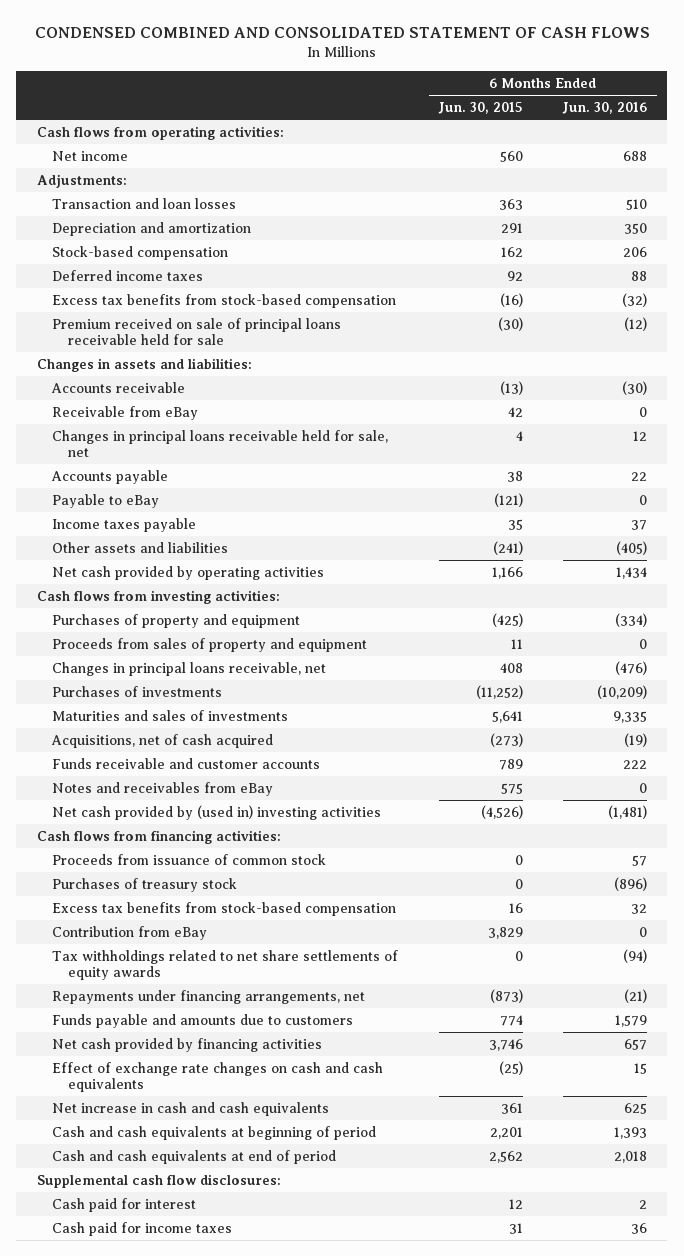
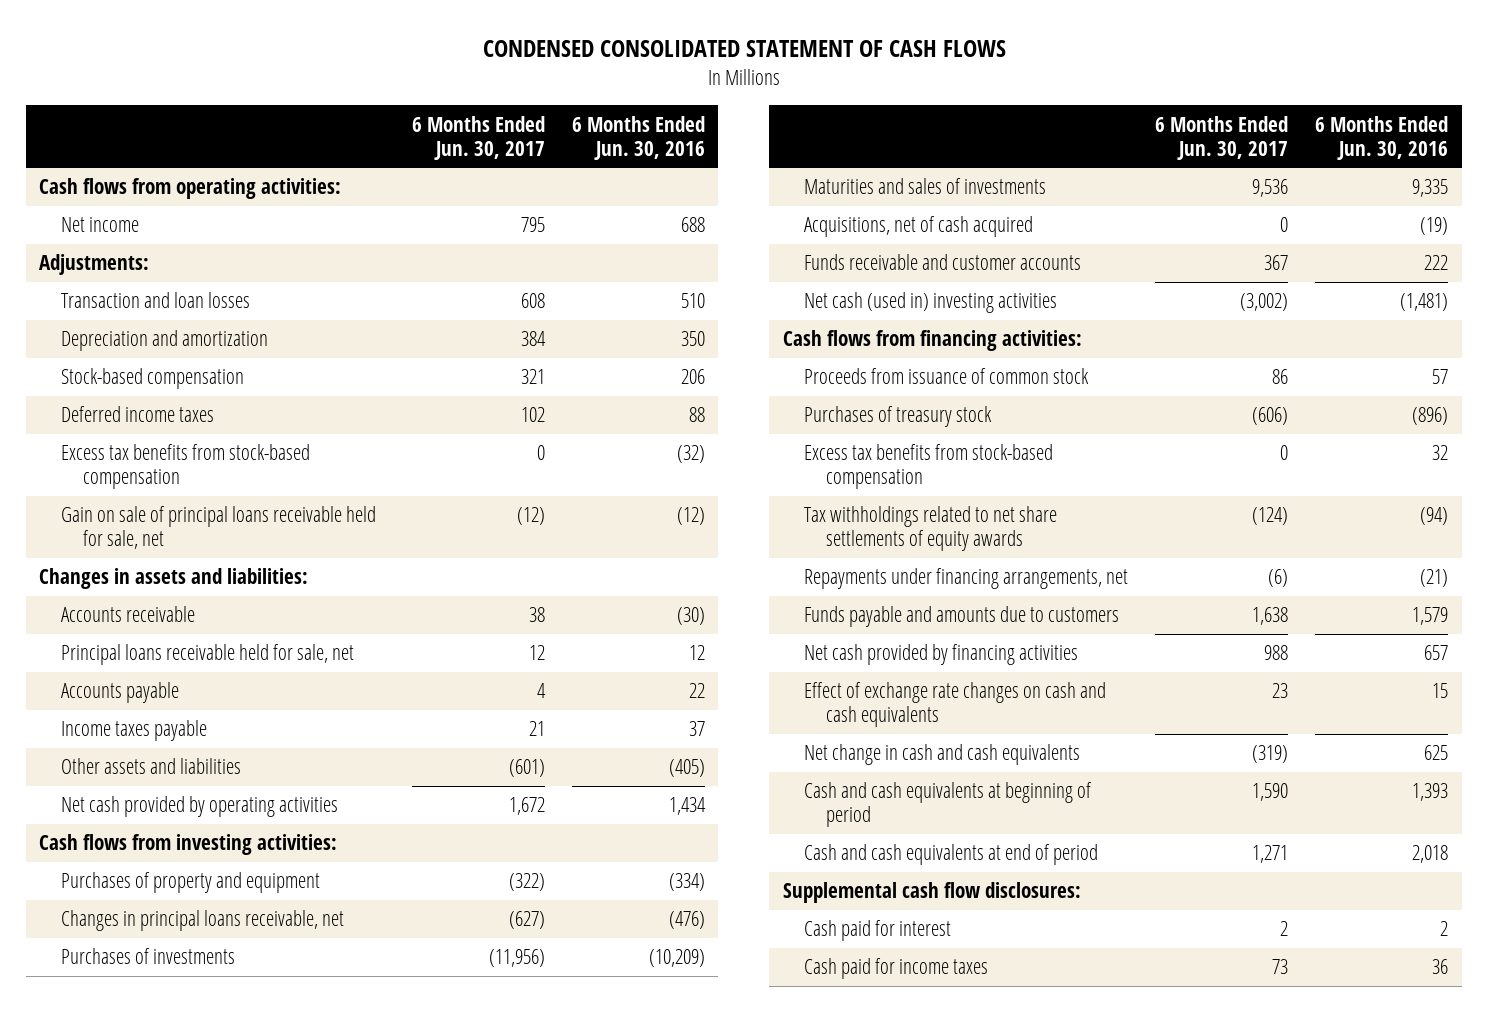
[34,27,650,39] CONDENSED COMBINED AND CONSOLIDATED STATEMENT OF CASH FLOWS -> [482,40,1006,58] CONDENSED CONSOLIDATED STATEMENT OF CASH FLOWS
[437,101,523,114] Jun. 30, 2015 -> none
none -> [411,115,545,160] 6 Months Ended Jun. 30, 2017
[52,317,342,346] Premium received on sale of principal loans receivable held for sale -> [60,506,376,550] Gain on sale of principal loans receivable held for sale, net
[52,405,199,420] Receivable from eBay -> none
[52,429,389,458] Changes in principal loans receivable held for sale, net -> [60,644,354,666] Principal loans receivable held for sale, net
[52,493,160,508] Payable to eBay -> none
[52,637,368,652] Proceeds from sales of property and equipment -> none
[52,781,274,796] Notes and receivables from eBay -> none
[52,804,382,820] Net cash provided by (used in) investing activities -> [804,292,1058,314] Net cash (used in) investing activities
[52,925,208,940] Contribution from eBay -> none
[52,1101,330,1116] Net increase in cash and cash equivalents -> [804,744,1081,766] Net change in cash and cash equivalents

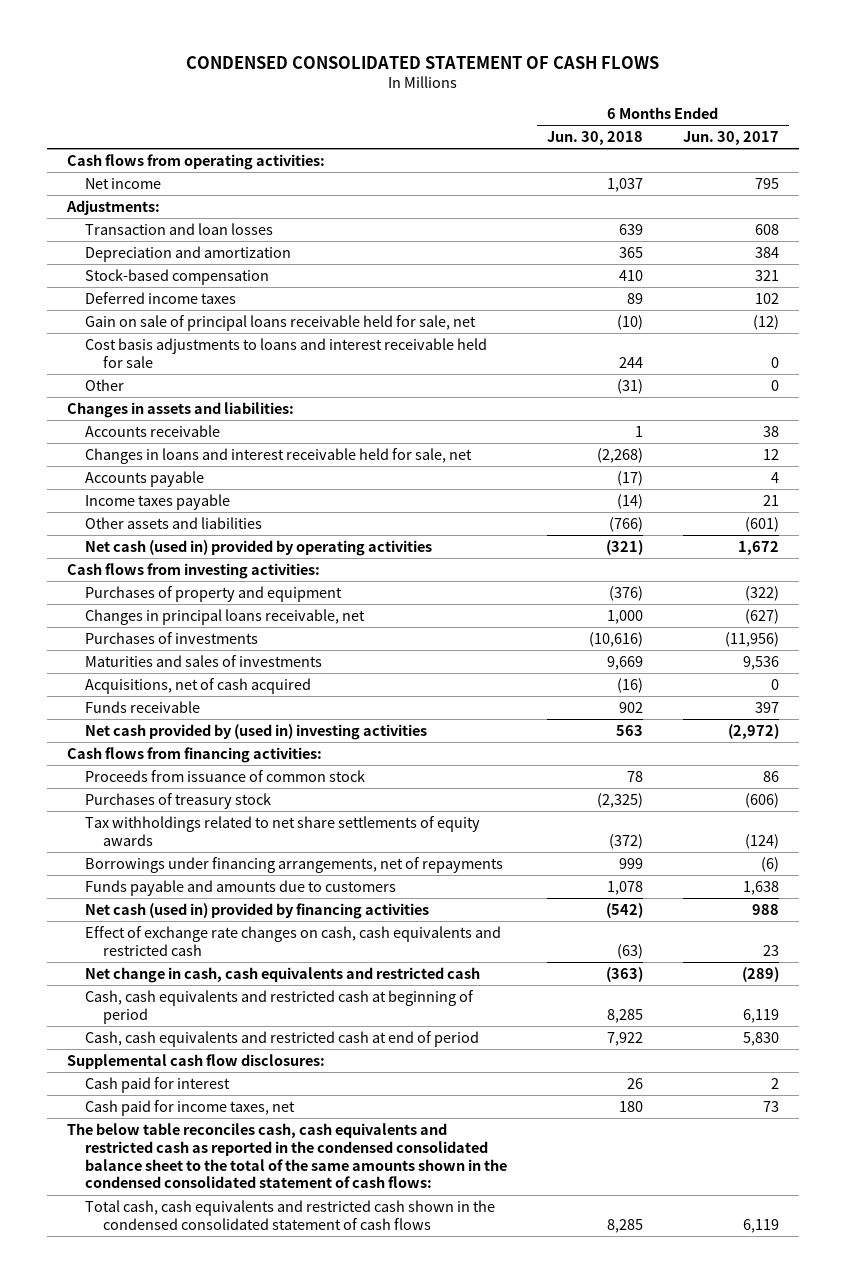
[571,115,705,160] 6 Months Ended Jun. 30, 2016 -> none
none -> [546,131,643,146] Jun. 30, 2018
[60,444,310,490] Excess tax benefits from stock-based compensation -> none
none -> [84,337,487,368] Cost basis adjustments to loans and interest receivable held for sale
none -> [84,378,124,391] Other
[60,644,354,666] Principal loans receivable held for sale, net -> [84,447,472,464] Changes in loans and interest receivable held for sale, net
[60,796,338,818] Net cash provided by operating activities -> [84,539,432,556] Net cash (used in) provided by operating activities
[804,254,1082,271] Funds receivable and customer accounts -> none
none -> [84,700,200,713] Funds receivable
[804,292,1058,314] Net cash (used in) investing activities -> [84,723,427,740] Net cash provided by (used in) investing activities
[1240,293,1289,312] (3,002) -> [728,723,780,739] (2,972)
[804,444,1054,490] Excess tax benefits from stock-based compensation -> none
[804,568,1129,590] Repayments under financing arrangements, net -> [84,856,503,873] Borrowings under financing arrangements, net of repayments
[804,644,1079,666] Net cash provided by financing activities -> [84,902,429,919] Net cash (used in) provided by financing activities
[804,682,1107,728] Effect of exchange rate changes on cash and cash equivalents -> [84,925,501,956] Effect of exchange rate changes on cash, cash equivalents and restricted cash
[804,744,1081,766] Net change in cash and cash equivalents -> [84,966,480,983] Net change in cash, cash equivalents and restricted cash
[1252,745,1289,764] (319) -> [742,966,780,982] (289)
[804,782,1093,828] Cash and cash equivalents at beginning of period -> [84,989,474,1024] Cash, cash equivalents and restricted cash at beginning of period
[1252,783,1289,802] 1,590 -> [743,1008,780,1023] 6,119
[804,844,1099,866] Cash and cash equivalents at end of period -> [84,1030,479,1047] Cash, cash equivalents and restricted cash at end of period
[1252,845,1289,864] 1,271 -> [743,1031,780,1046] 5,830
[804,958,989,980] Cash paid for income taxes -> [84,1099,295,1116] Cash paid for income taxes, net
none -> [66,1122,507,1189] The below table reconciles cash, cash equivalents and restricted cash as reported in the condensed consolidated balance sheet to the total of the same amounts shown in the condensed consolidated statement of cash flows:
none -> [84,1199,495,1230] Total cash, cash equivalents and restricted cash shown in the condensed consolidated statement of cash flows

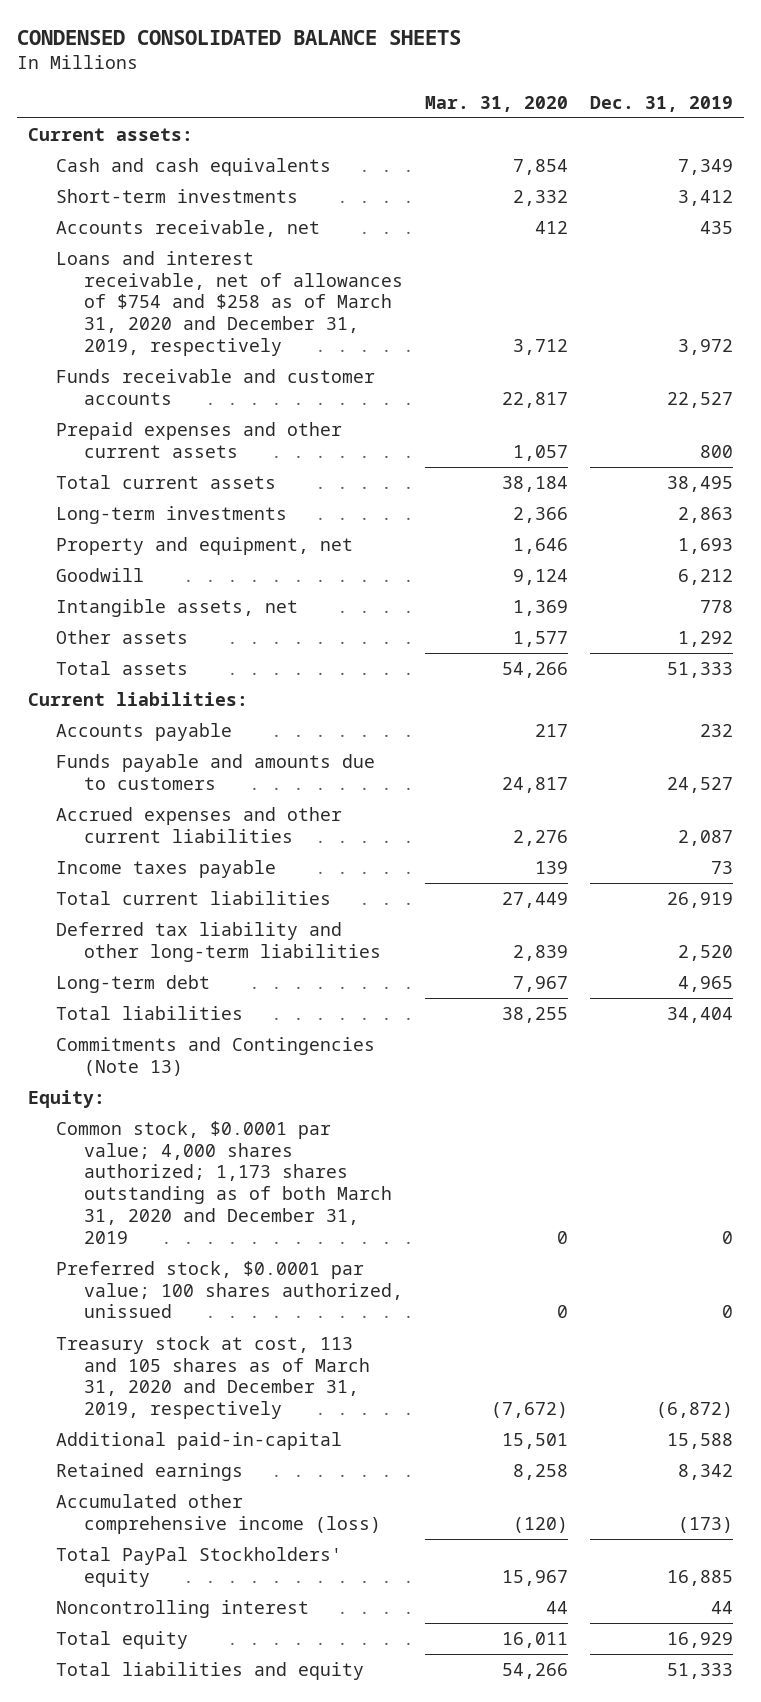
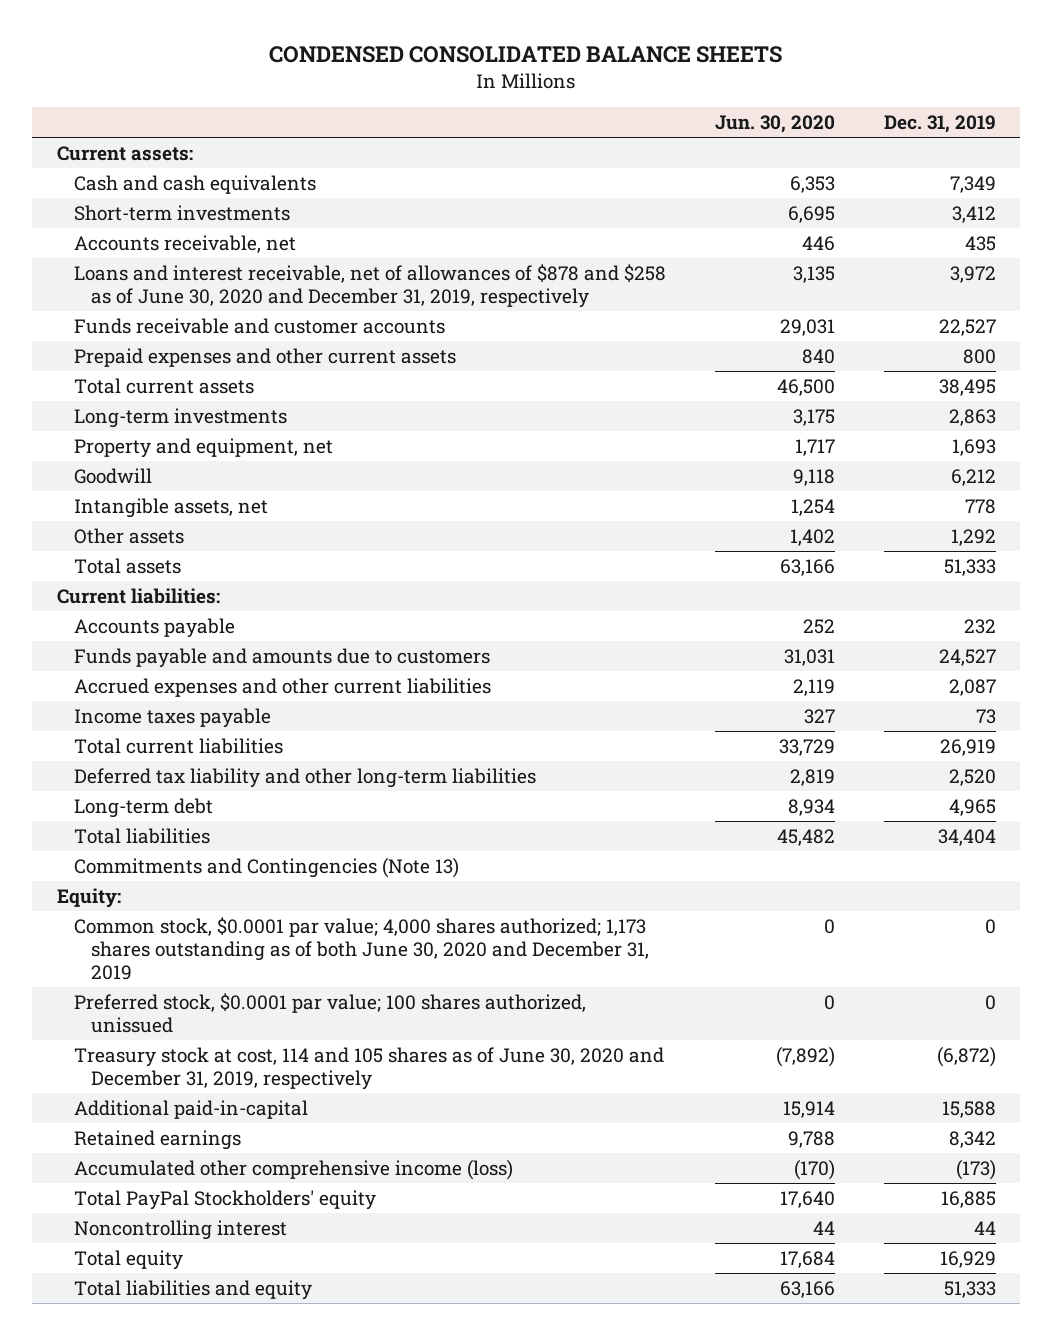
[425,95,569,112] Mar. 31, 2020 -> none
none -> [714,114,835,133] Jun. 30, 2020
[56,251,404,356] Loans and interest receivable, net of allowances of $754 and $258 as of March 31, 2020 and December 31, 2019, respectively -> [73,263,666,308] Loans and interest receivable, net of allowances of $878 and $258 as of June 30, 2020 and December 31, 2019, respectively
[56,1121,393,1244] Common stock, $0.0001 par value; 4,000 shares authorized; 1,173 shares outstanding as of both March 31, 2020 and December 31, 2019 -> [73,916,650,980] Common stock, $0.0001 par value; 4,000 shares authorized; 1,173 shares outstanding as of both June 30, 2020 and December 31, 2019
[56,1336,371,1420] Treasury stock at cost, 113 and 105 shares as of March 31, 2020 and December 31, 2019, respectively -> [73,1046,664,1090] Treasury stock at cost, 114 and 105 shares as of June 30, 2020 and December 31, 2019, respectively

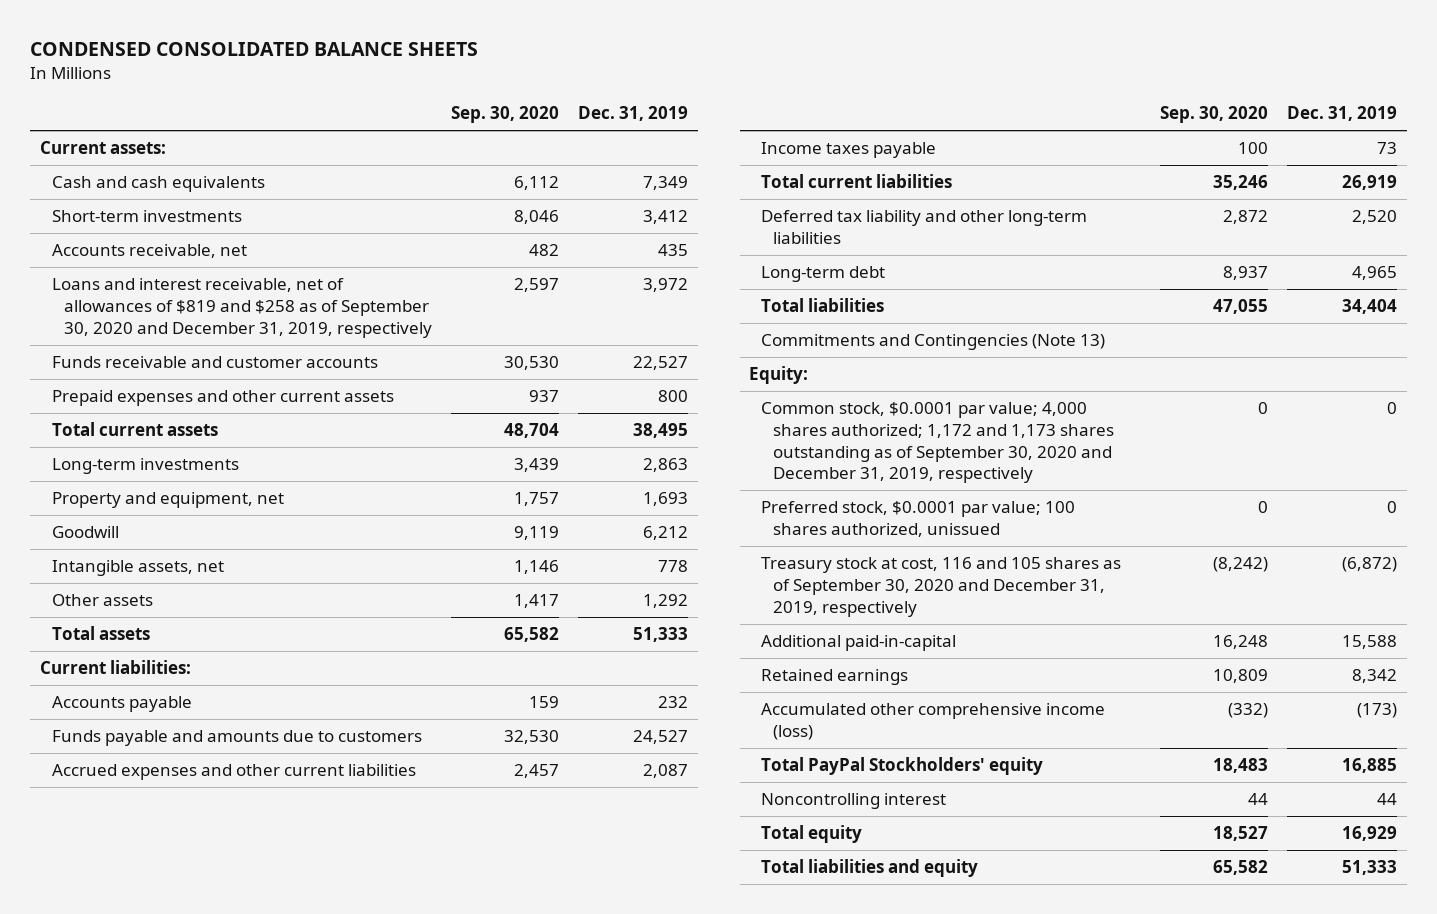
[714,114,835,133] Jun. 30, 2020 -> none
none -> [450,106,559,124] Sep. 30, 2020
[73,263,666,308] Loans and interest receivable, net of allowances of $878 and $258 as of June 30, 2020 and December 31, 2019, respectively -> [51,278,432,338] Loans and interest receivable, net of allowances of $819 and $258 as of September 30, 2020 and December 31, 2019, respectively
[73,916,650,980] Common stock, $0.0001 par value; 4,000 shares authorized; 1,173 shares outstanding as of both June 30, 2020 and December 31, 2019 -> [761,402,1114,484] Common stock, $0.0001 par value; 4,000 shares authorized; 1,172 and 1,173 shares outstanding as of September 30, 2020 and December 31, 2019, respectively
[73,1046,664,1090] Treasury stock at cost, 114 and 105 shares as of June 30, 2020 and December 31, 2019, respectively -> [761,557,1122,617] Treasury stock at cost, 116 and 105 shares as of September 30, 2020 and December 31, 2019, respectively

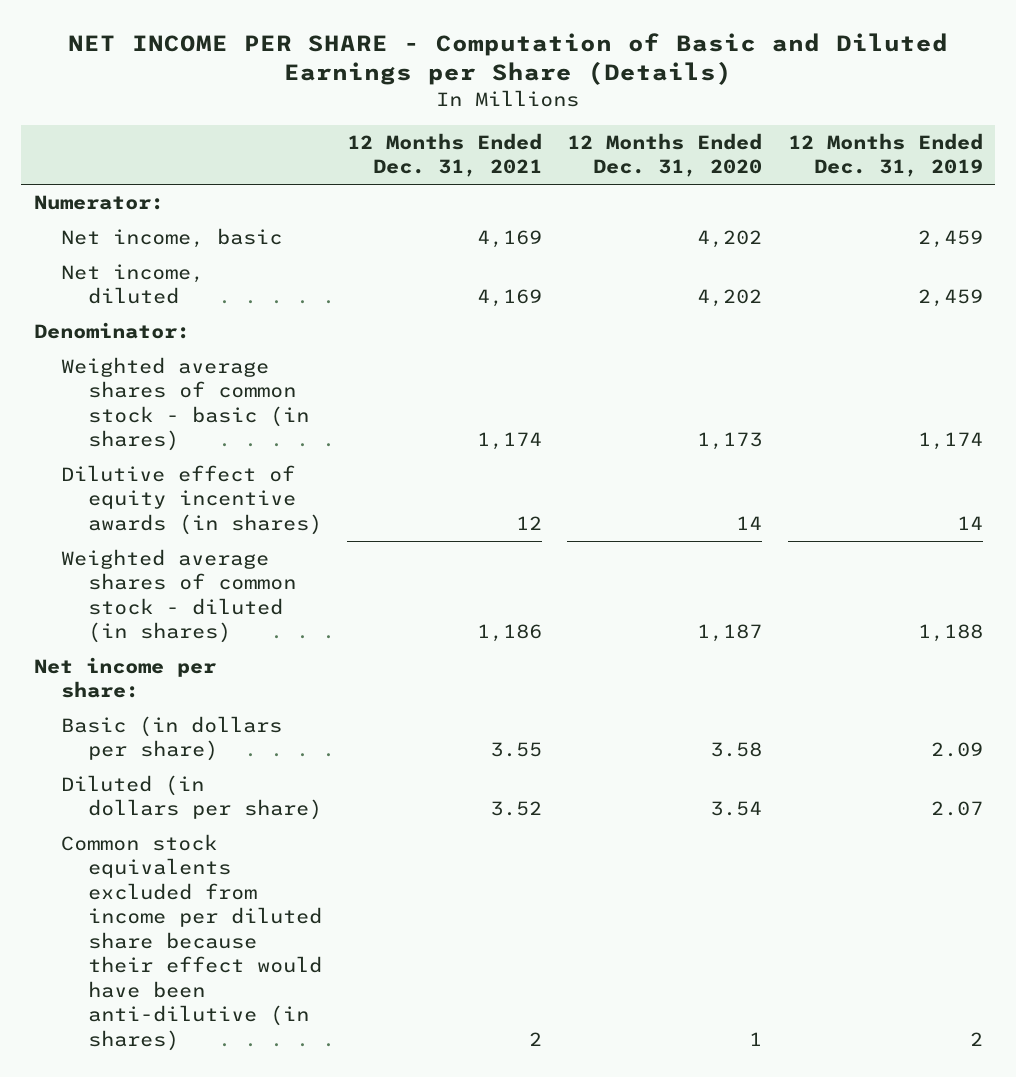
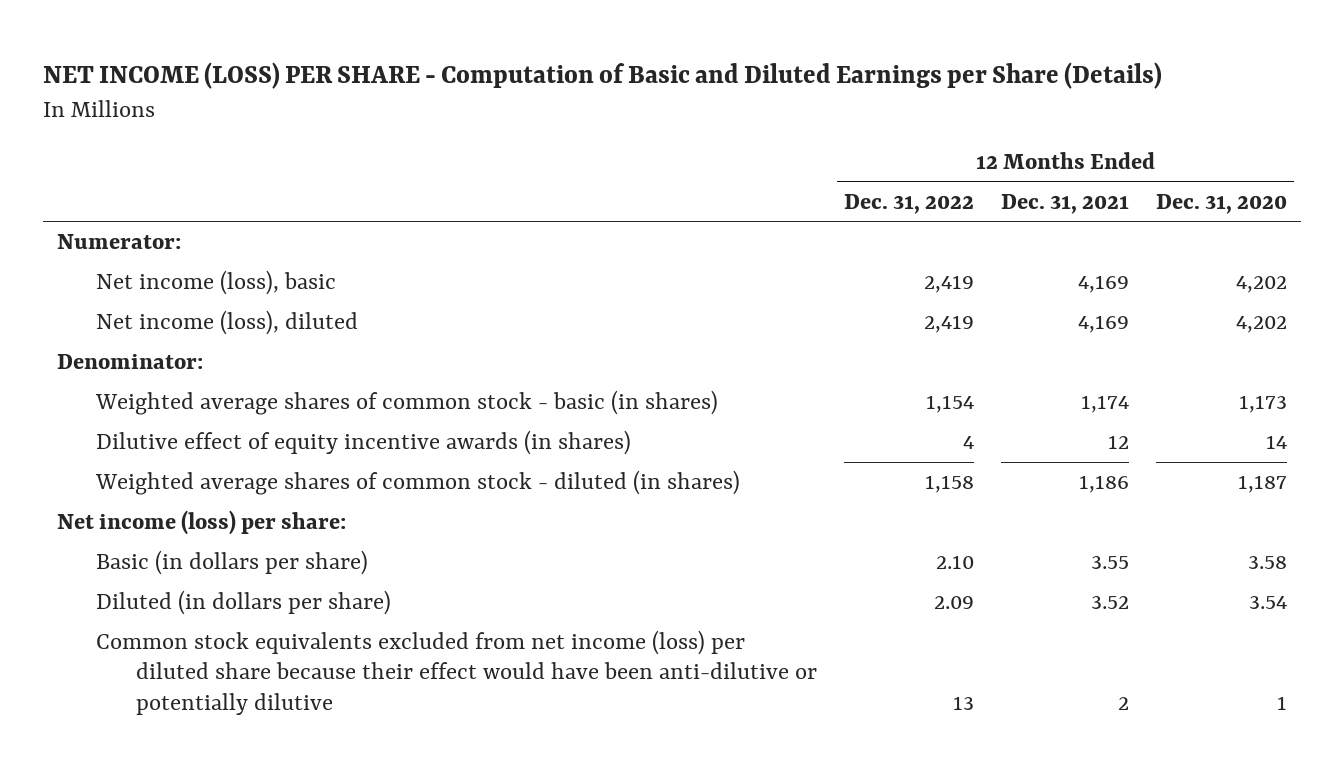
[68,32,949,86] NET INCOME PER SHARE - Computation of Basic and Diluted Earnings per Share (Details) -> [43,61,1163,89] NET INCOME (LOSS) PER SHARE - Computation of Basic and Diluted Earnings per Share (Details)
[787,132,983,178] 12 Months Ended Dec. 31, 2019 -> none
none -> [844,193,975,214] Dec. 31, 2022
[60,227,282,248] Net income, basic -> [96,269,337,295] Net income (loss), basic
[60,263,204,305] Net income, diluted -> [96,309,359,335] Net income (loss), diluted
[33,656,217,699] Net income per share: -> [56,509,346,535] Net income (loss) per share:
[60,833,323,1051] Common stock equivalents excluded from income per diluted share because their effect would have been anti-dilutive (in shares) -> [96,629,817,715] Common stock equivalents excluded from net income (loss) per diluted share because their effect would have been anti-dilutive or potentially dilutive

